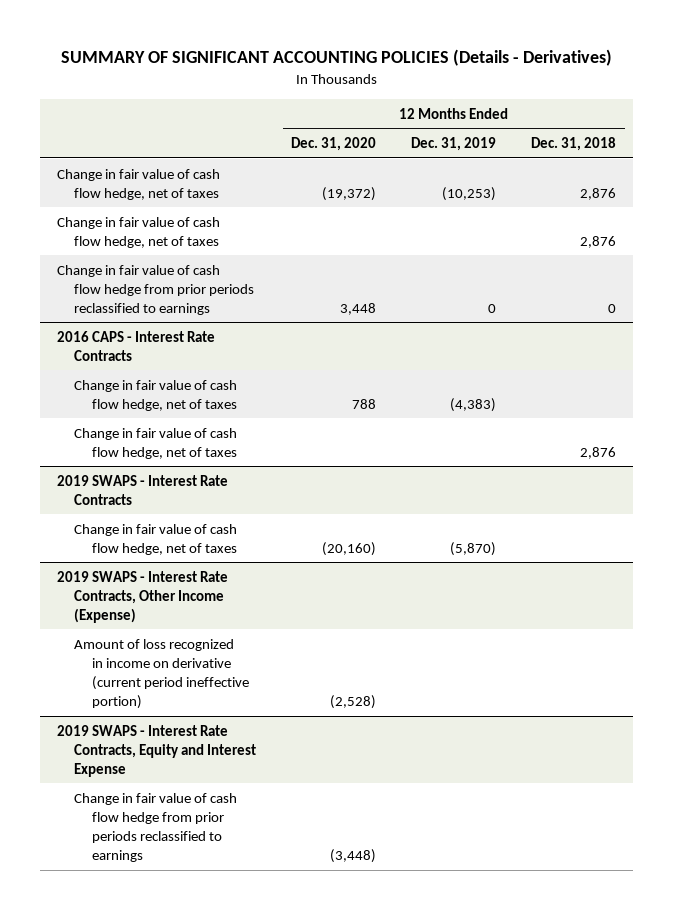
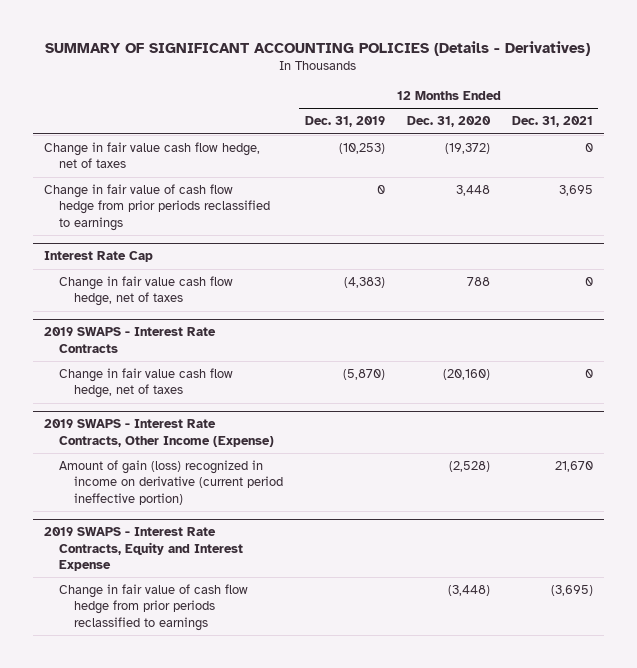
[530,137,616,152] Dec. 31, 2018 -> none
none -> [511,116,593,128] Dec. 31, 2021
[57,216,221,248] Change in fair value of cash flow hedge, net of taxes -> none
[57,168,221,200] Change in fair value of cash flow hedge, net of taxes -> [44,142,261,169] Change in fair value cash flow hedge, net of taxes
[74,427,238,459] Change in fair value of cash flow hedge, net of taxes -> none
[57,330,216,361] 2016 CAPS - Interest Rate Contracts -> [44,251,154,263] Interest Rate Cap
[74,379,238,411] Change in fair value of cash flow hedge, net of taxes -> [58,276,233,307] Change in fair value cash flow hedge, net of taxes
[74,523,238,555] Change in fair value of cash flow hedge, net of taxes -> [58,368,233,399] Change in fair value cash flow hedge, net of taxes
[74,638,249,709] Amount of loss recognized in income on derivative (current period ineffective portion) -> [58,460,283,505] Amount of gain (loss) recognized in income on derivative (current period ineffective portion)

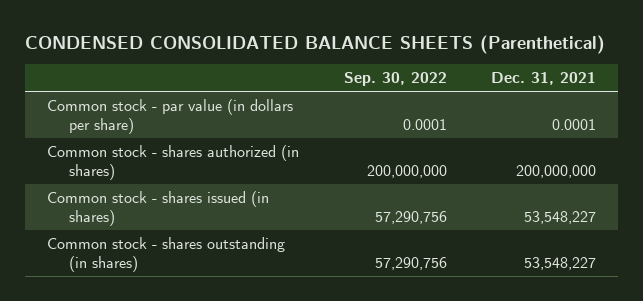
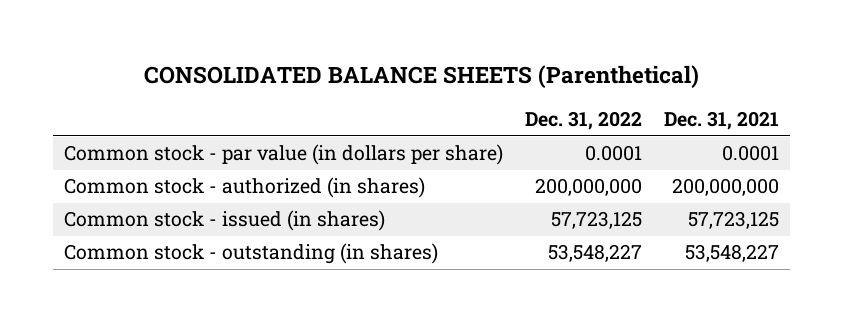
[25,34,606,54] CONDENSED CONSOLIDATED BALANCE SHEETS (Parenthetical) -> [143,65,699,89] CONSOLIDATED BALANCE SHEETS (Parenthetical)
[343,71,447,86] Sep. 30, 2022 -> none
none -> [525,111,643,131] Dec. 31, 2022
[47,144,300,180] Common stock - shares authorized (in shares) -> [64,177,426,199] Common stock - authorized (in shares)
[47,190,270,226] Common stock - shares issued (in shares) -> [64,210,386,232] Common stock - issued (in shares)
[524,210,597,224] 53,548,227 -> [688,211,780,230] 57,723,125
[47,236,286,272] Common stock - shares outstanding (in shares) -> [64,243,439,265] Common stock - outstanding (in shares)

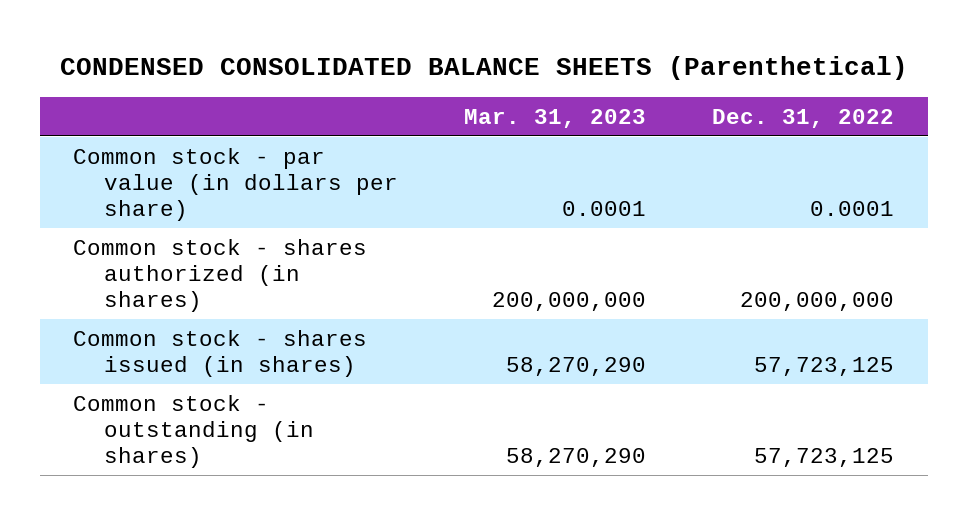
[143,65,699,89] CONSOLIDATED BALANCE SHEETS (Parenthetical) -> [59,55,908,80] CONDENSED CONSOLIDATED BALANCE SHEETS (Parenthetical)
[664,111,780,131] Dec. 31, 2021 -> none
none -> [464,108,647,128] Mar. 31, 2023
[64,177,426,199] Common stock - authorized (in shares) -> [73,238,368,313] Common stock - shares authorized (in shares)
[64,210,386,232] Common stock - issued (in shares) -> [73,329,368,377] Common stock - shares issued (in shares)
[548,244,643,263] 53,548,227 -> [754,448,895,468] 57,723,125

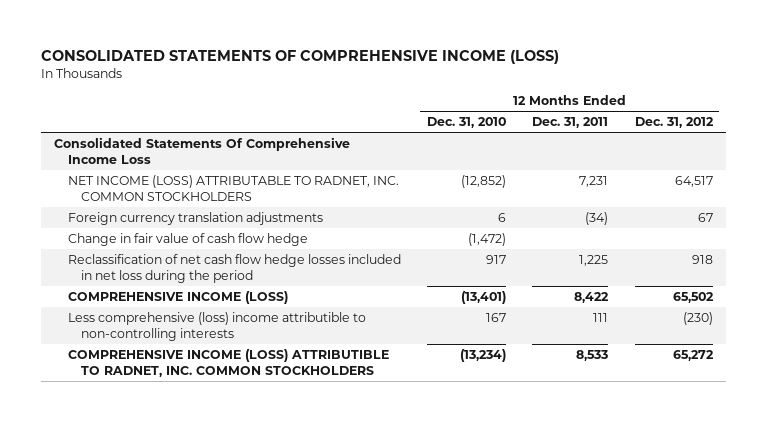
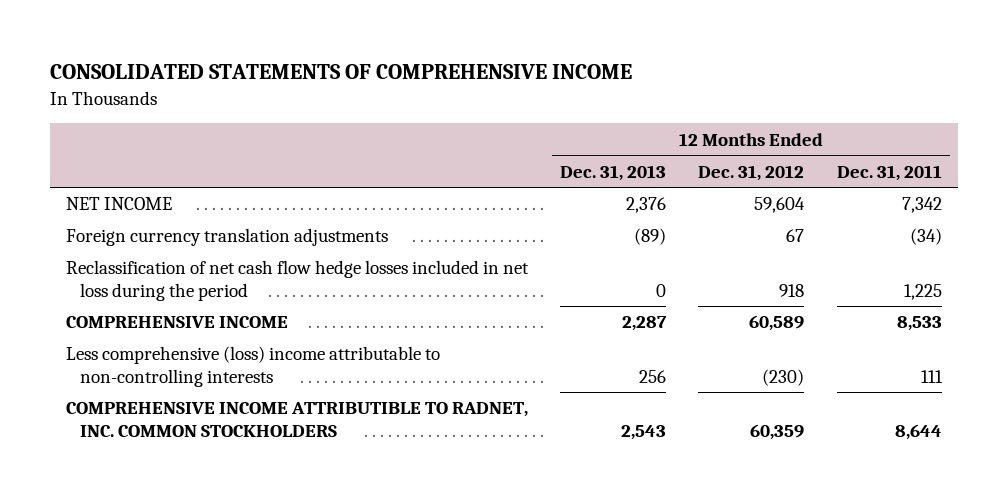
[41,49,560,64] CONSOLIDATED STATEMENTS OF COMPREHENSIVE INCOME (LOSS) -> [49,64,632,80] CONSOLIDATED STATEMENTS OF COMPREHENSIVE INCOME
[427,117,507,129] Dec. 31, 2010 -> none
none -> [560,164,667,181] Dec. 31, 2013
[54,136,351,164] Consolidated Statements Of Comprehensive Income Loss -> none
[67,174,399,201] NET INCOME (LOSS) ATTRIBUTABLE TO RADNET, INC. COMMON STOCKHOLDERS -> none
none -> [65,197,172,211] NET INCOME
[67,232,308,246] Change in fair value of cash flow hedge -> none
[67,290,288,304] COMPREHENSIVE INCOME (LOSS) -> [65,316,288,329] COMPREHENSIVE INCOME
[574,291,610,303] 8,422 -> [896,316,942,332] 8,533
[672,291,714,303] 65,502 -> [749,315,805,332] 60,589
[67,311,366,341] Less comprehensive (loss) income attributible to non-controlling interests -> [65,346,440,387] Less comprehensive (loss) income attributable to non-controlling interests
[67,348,389,377] COMPREHENSIVE INCOME (LOSS) ATTRIBUTIBLE TO RADNET, INC. COMMON STOCKHOLDERS -> [65,402,528,437] COMPREHENSIVE INCOME ATTRIBUTIBLE TO RADNET, INC. COMMON STOCKHOLDERS
[576,349,609,361] 8,533 -> [894,423,942,440] 8,644
[672,349,714,361] 65,272 -> [750,423,805,440] 60,359

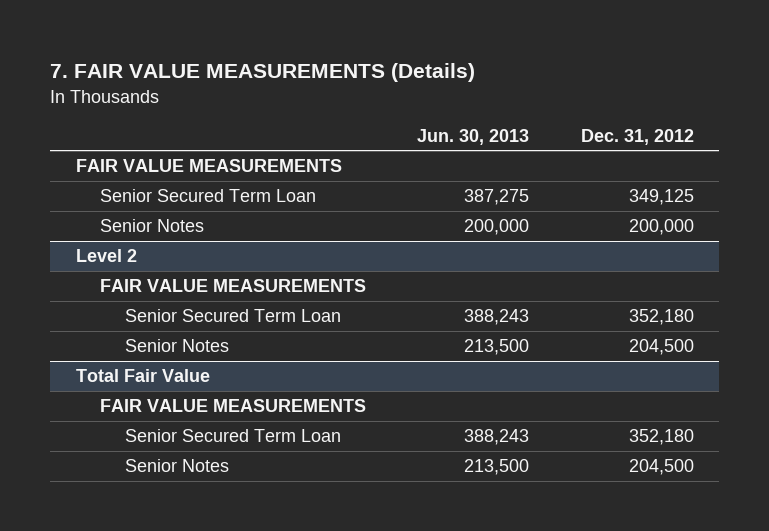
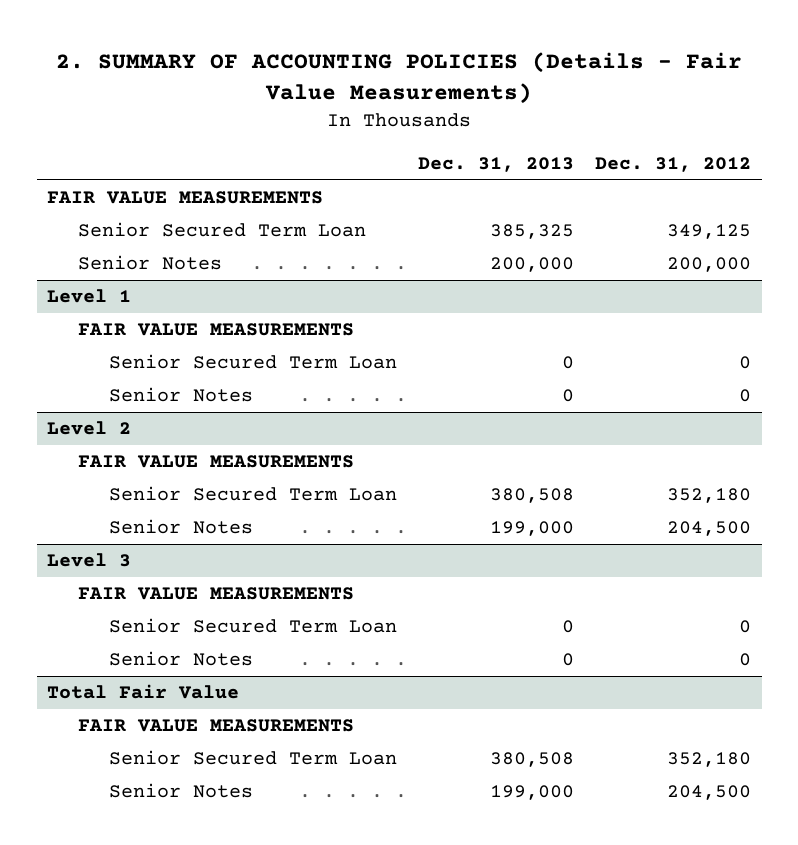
[49,63,475,83] 7. FAIR VALUE MEASUREMENTS (Details) -> [56,51,743,105] 2. SUMMARY OF ACCOUNTING POLICIES (Details - Fair Value Measurements)
[417,128,530,145] Jun. 30, 2013 -> none
none -> [418,156,575,172] Dec. 31, 2013
none -> [47,289,132,304] Level 1
none -> [78,323,355,337] FAIR VALUE MEASUREMENTS
none -> [108,354,397,370] Senior Secured Term Loan
none -> [108,387,253,403] Senior Notes
none -> [47,553,132,568] Level 3
none -> [78,587,355,601] FAIR VALUE MEASUREMENTS
none -> [108,618,397,634] Senior Secured Term Loan
none -> [108,651,253,667] Senior Notes

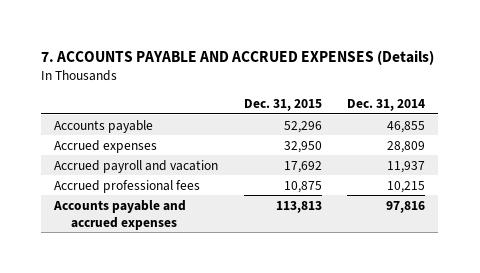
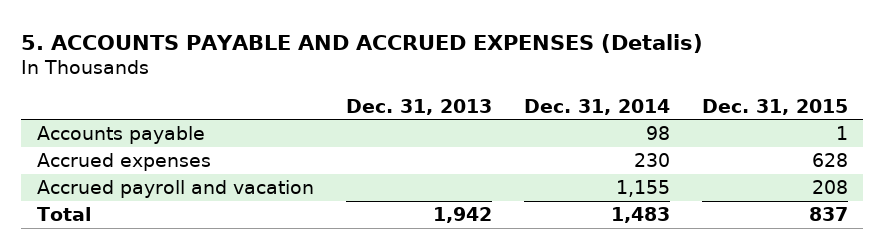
[41,49,435,65] 7. ACCOUNTS PAYABLE AND ACCRUED EXPENSES (Details) -> [21,33,704,53] 5. ACCOUNTS PAYABLE AND ACCRUED EXPENSES (Detalis)
none -> [345,98,492,115] Dec. 31, 2013
[54,179,201,193] Accrued professional fees -> none
[53,199,187,230] Accounts payable and accrued expenses -> none
[283,120,322,133] 52,296 -> [835,126,848,141] 1
[387,120,426,133] 46,855 -> [645,126,670,141] 98
[283,140,322,153] 32,950 -> [811,153,848,168] 628
[387,140,426,153] 28,809 -> [633,153,670,168] 230
[283,160,322,173] 17,692 -> [811,180,848,195] 208
[387,160,426,173] 11,937 -> [615,180,670,198] 1,155
none -> [37,207,93,222] Total

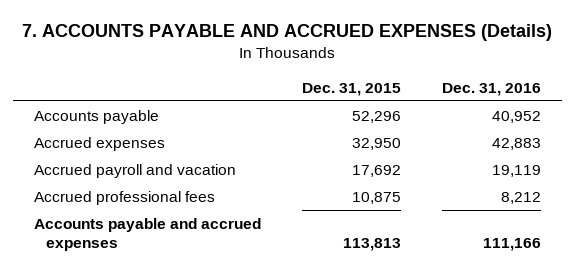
[21,33,704,53] 5. ACCOUNTS PAYABLE AND ACCRUED EXPENSES (Detalis) -> [22,24,553,42] 7. ACCOUNTS PAYABLE AND ACCRUED EXPENSES (Details)
[345,98,492,115] Dec. 31, 2013 -> none
[523,98,670,115] Dec. 31, 2014 -> none
none -> [442,82,542,96] Dec. 31, 2016
[37,207,93,222] Total -> none
[835,126,848,141] 1 -> [351,110,401,123] 52,296
[811,153,848,168] 628 -> [351,137,401,150] 32,950
[811,180,848,195] 208 -> [351,164,401,177] 17,692
none -> [33,190,215,205] Accrued professional fees
none -> [33,217,261,251] Accounts payable and accrued expenses

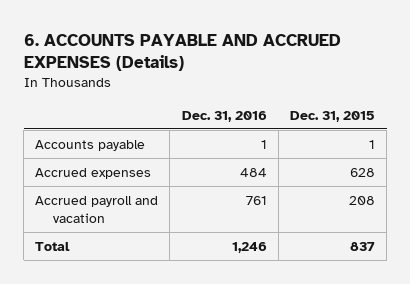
[22,24,553,42] 7. ACCOUNTS PAYABLE AND ACCRUED EXPENSES (Details) -> [23,33,341,71] 6. ACCOUNTS PAYABLE AND ACCRUED EXPENSES (Details)
[33,190,215,205] Accrued professional fees -> none
[33,217,261,251] Accounts payable and accrued expenses -> none
[351,110,401,123] 52,296 -> [369,139,376,149] 1
[492,110,542,123] 40,952 -> [260,139,267,149] 1
[351,137,401,150] 32,950 -> [350,167,376,177] 628
[492,137,542,150] 42,883 -> [239,167,267,177] 484
[351,164,401,177] 17,692 -> [349,195,376,205] 208
[492,164,542,177] 19,119 -> [245,195,267,205] 761
none -> [35,241,71,251] Total

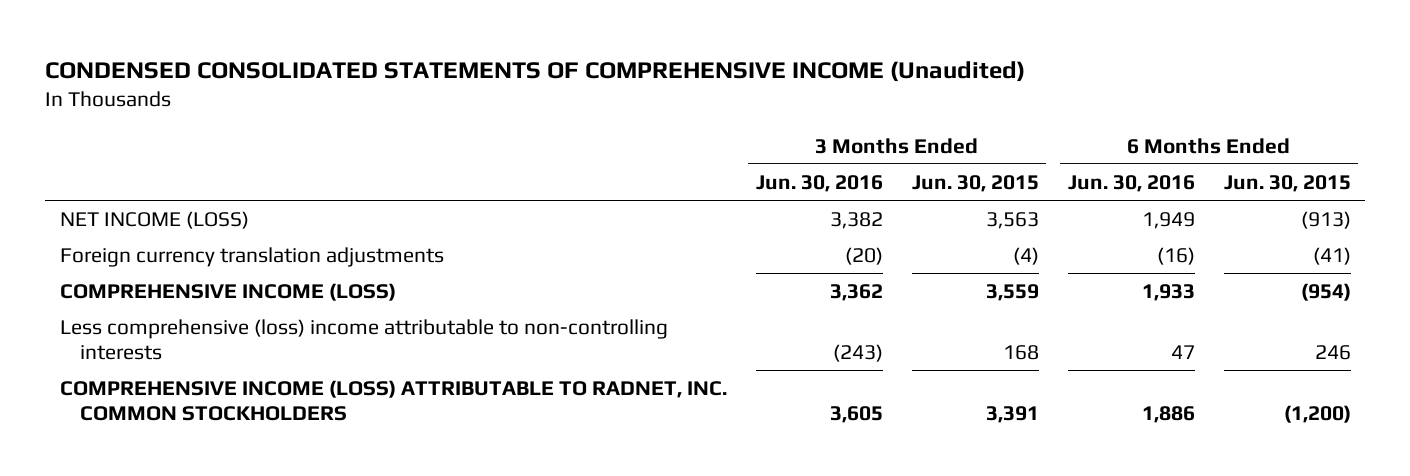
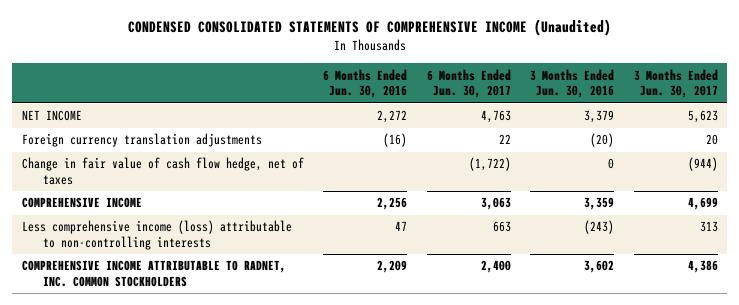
[911,174,1039,192] Jun. 30, 2015 -> none
[1223,174,1351,192] Jun. 30, 2015 -> none
none -> [426,68,511,99] 6 Months Ended Jun. 30, 2017
none -> [633,68,718,99] 3 Months Ended Jun. 30, 2017
[59,211,249,230] NET INCOME (LOSS) -> [21,110,82,122] NET INCOME
[829,212,883,230] 3,382 -> [584,110,615,124] 3,379
[1141,212,1195,230] 1,949 -> [377,110,408,124] 2,272
none -> [21,157,304,185] Change in fair value of cash flow hedge, net of taxes
[59,283,396,302] COMPREHENSIVE INCOME (LOSS) -> [21,197,142,209] COMPREHENSIVE INCOME
[829,284,883,302] 3,362 -> [584,197,615,211] 3,359
[1141,284,1195,302] 1,933 -> [377,197,408,211] 2,256
[59,319,668,360] Less comprehensive (loss) income attributable to non-controlling interests -> [21,220,292,250] Less comprehensive income (loss) attributable to non-controlling interests
[59,380,727,421] COMPREHENSIVE INCOME (LOSS) ATTRIBUTABLE TO RADNET, INC. COMMON STOCKHOLDERS -> [21,260,286,287] COMPREHENSIVE INCOME ATTRIBUTABLE TO RADNET, INC. COMMON STOCKHOLDERS
[829,405,883,423] 3,605 -> [584,260,615,274] 3,602
[1141,405,1195,423] 1,886 -> [377,260,408,274] 2,209

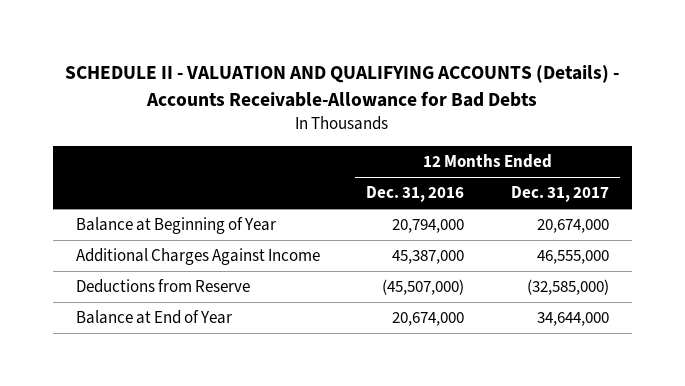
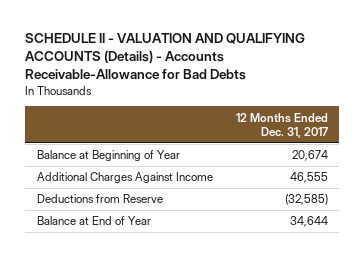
[366,186,465,203] Dec. 31, 2016 -> none
[536,219,609,234] 20,674,000 -> [291,150,328,162] 20,674
[536,250,609,265] 46,555,000 -> [289,172,328,184] 46,555
[526,279,609,296] (32,585,000) -> [284,194,328,206] (32,585)
[536,312,609,327] 34,644,000 -> [289,216,328,228] 34,644

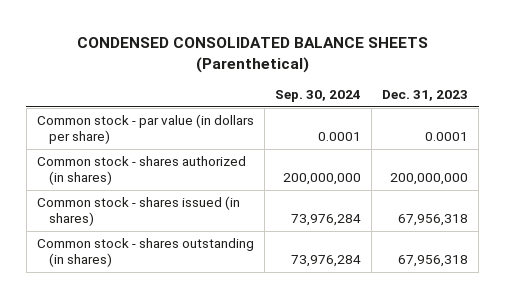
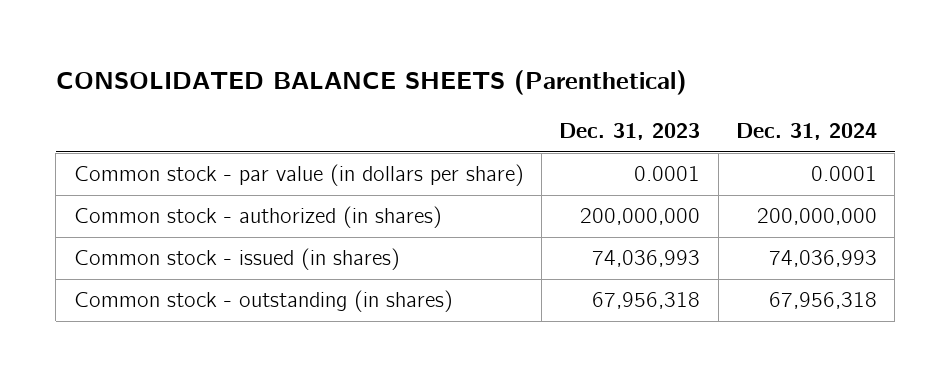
[76,36,428,73] CONDENSED CONSOLIDATED BALANCE SHEETS (Parenthetical) -> [55,69,687,95] CONSOLIDATED BALANCE SHEETS (Parenthetical)
[275,90,362,103] Sep. 30, 2024 -> none
none -> [735,123,877,141] Dec. 31, 2024
[36,156,246,186] Common stock - shares authorized (in shares) -> [73,206,442,229] Common stock - authorized (in shares)
[36,196,240,227] Common stock - shares issued (in shares) -> [73,248,400,271] Common stock - issued (in shares)
[398,214,469,227] 67,956,318 -> [592,250,701,268] 74,036,993
[36,238,254,268] Common stock - shares outstanding (in shares) -> [73,290,453,313] Common stock - outstanding (in shares)

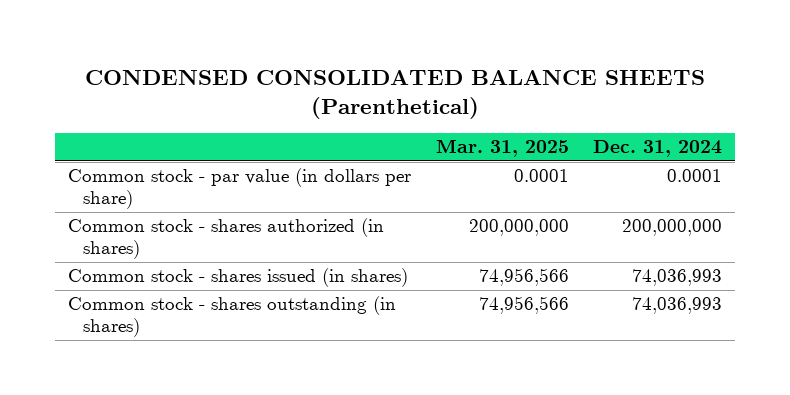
[55,69,687,95] CONSOLIDATED BALANCE SHEETS (Parenthetical) -> [85,69,706,120] CONDENSED CONSOLIDATED BALANCE SHEETS (Parenthetical)
[559,123,701,141] Dec. 31, 2023 -> none
none -> [435,139,569,158] Mar. 31, 2025
[73,206,442,229] Common stock - authorized (in shares) -> [67,218,384,260] Common stock - shares authorized (in shares)
[73,248,400,271] Common stock - issued (in shares) -> [67,268,408,288] Common stock - shares issued (in shares)
[73,290,453,313] Common stock - outstanding (in shares) -> [67,296,396,338] Common stock - shares outstanding (in shares)
[768,292,877,310] 67,956,318 -> [632,297,723,315] 74,036,993

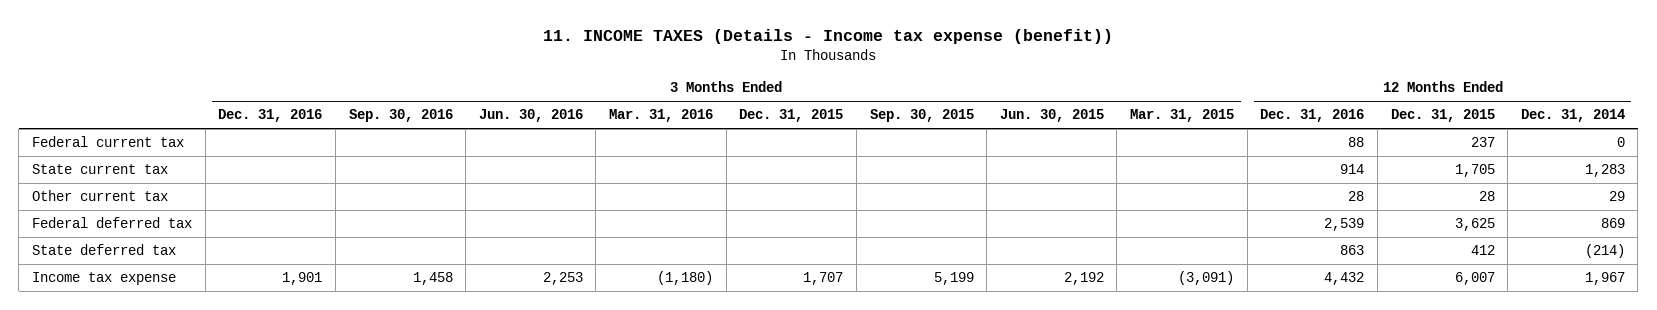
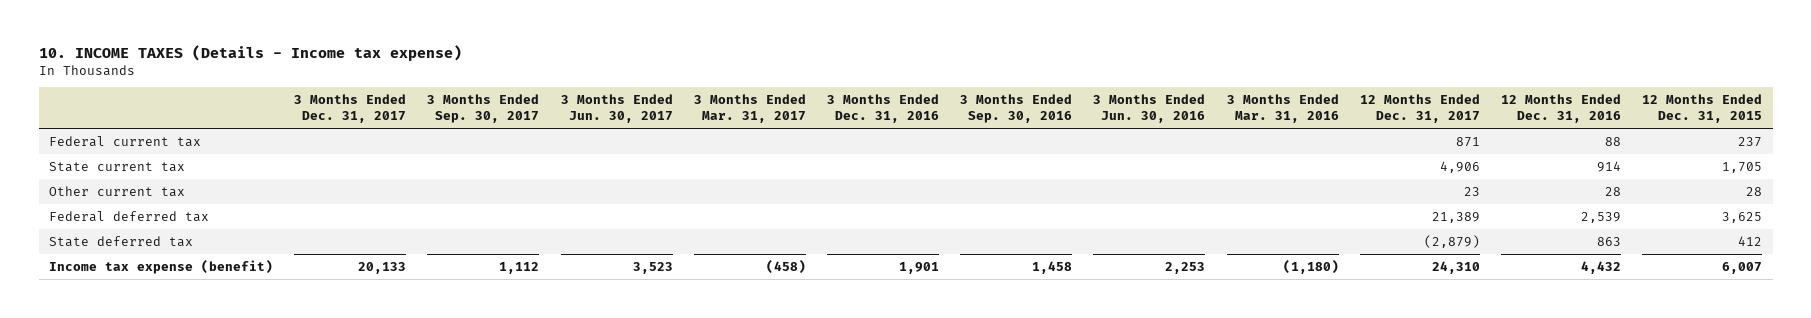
[543,28,1114,44] 11. INCOME TAXES (Details - Income tax expense (benefit)) -> [38,44,462,61] 10. INCOME TAXES (Details - Income tax expense)
[739,109,844,123] Dec. 31, 2015 -> none
[869,109,974,123] Sep. 30, 2015 -> none
[999,109,1104,123] Jun. 30, 2015 -> none
[1130,109,1235,123] Mar. 31, 2015 -> none
[1520,109,1625,123] Dec. 31, 2014 -> none
none -> [294,94,407,124] 3 Months Ended Dec. 31, 2017
none -> [427,94,540,124] 3 Months Ended Sep. 30, 2017
none -> [560,94,673,124] 3 Months Ended Jun. 30, 2017
none -> [693,94,806,124] 3 Months Ended Mar. 31, 2017
none -> [1359,94,1480,124] 12 Months Ended Dec. 31, 2017
[32,272,177,286] Income tax expense -> [49,259,274,274] Income tax expense (benefit)

